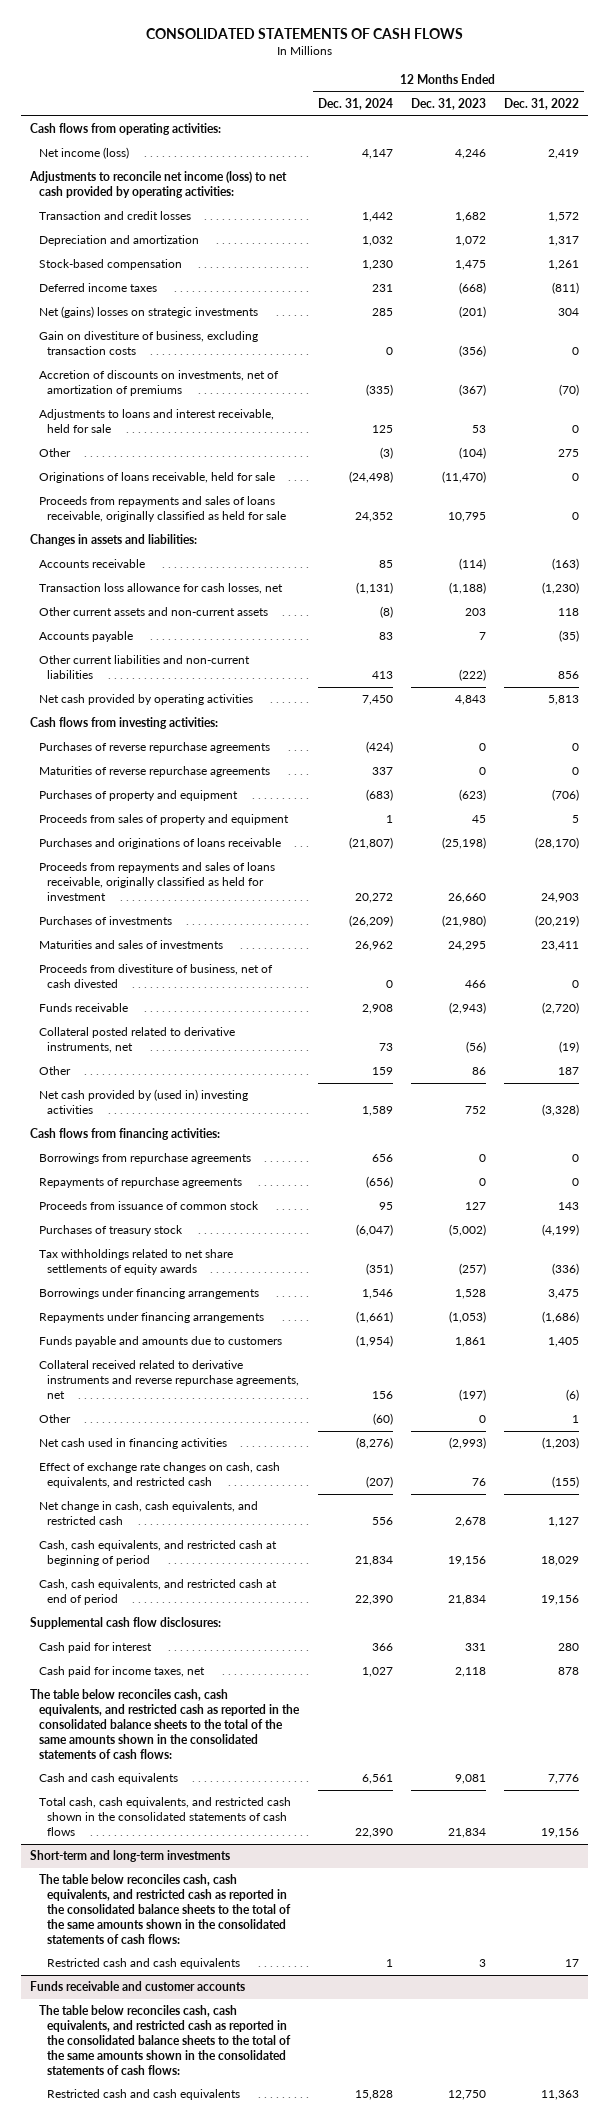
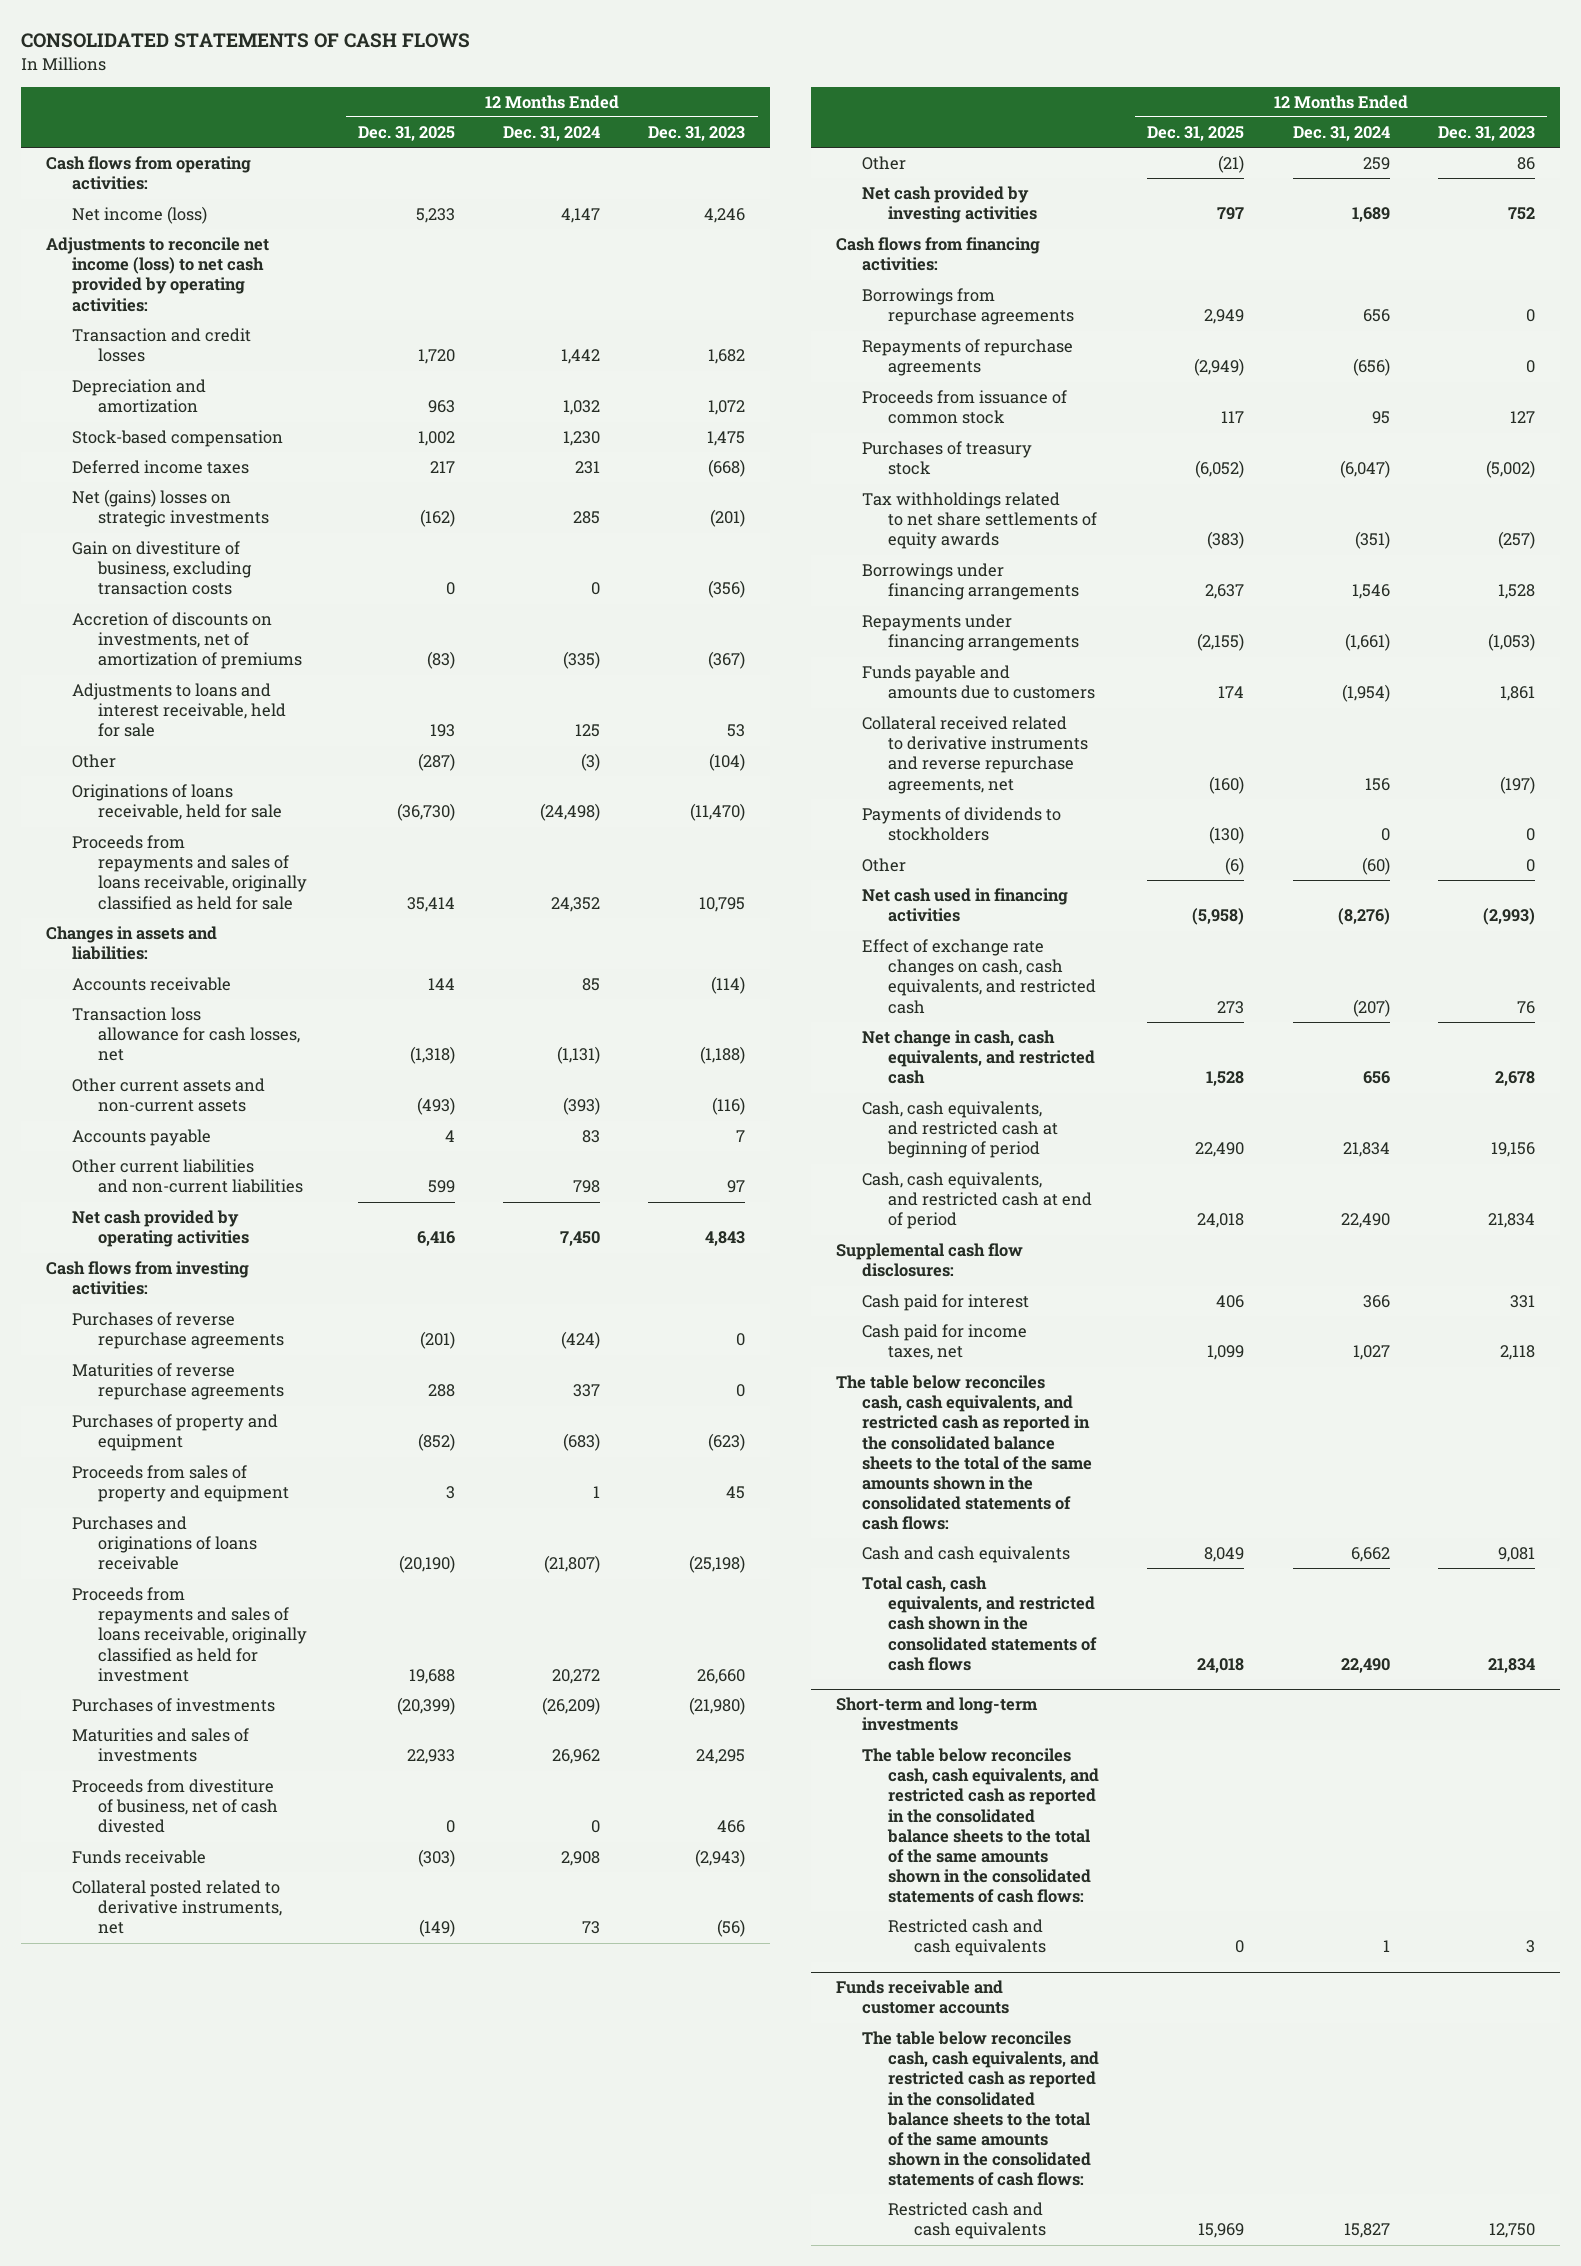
[504,97,580,110] Dec. 31, 2022 -> none
none -> [357,126,455,142] Dec. 31, 2025
[379,606,393,619] (8) -> [563,1097,601,1116] (393)
[464,608,486,617] 203 -> [712,1097,746,1116] (116)
[371,671,393,680] 413 -> [573,1180,601,1194] 798
[458,669,486,682] (222) -> [727,1180,746,1194] 97
[371,1067,393,1076] 159 -> [1362,157,1390,171] 259
[38,1089,248,1115] Net cash provided by (used in) investing activities -> [861,186,1038,224] Net cash provided by investing activities
[361,1106,393,1117] 1,589 -> [1351,207,1390,223] 1,689
none -> [861,807,1061,842] Payments of dividends to stockholders
[371,1517,393,1526] 556 -> [1362,1071,1390,1085] 656
[354,1595,393,1606] 22,390 -> [1340,1213,1390,1229] 22,490
[361,1774,393,1785] 6,561 -> [1350,1547,1390,1563] 6,662
[354,1828,393,1839] 22,390 -> [1340,1657,1390,1673] 22,490
[354,2090,393,2101] 15,828 -> [1343,2223,1390,2239] 15,827

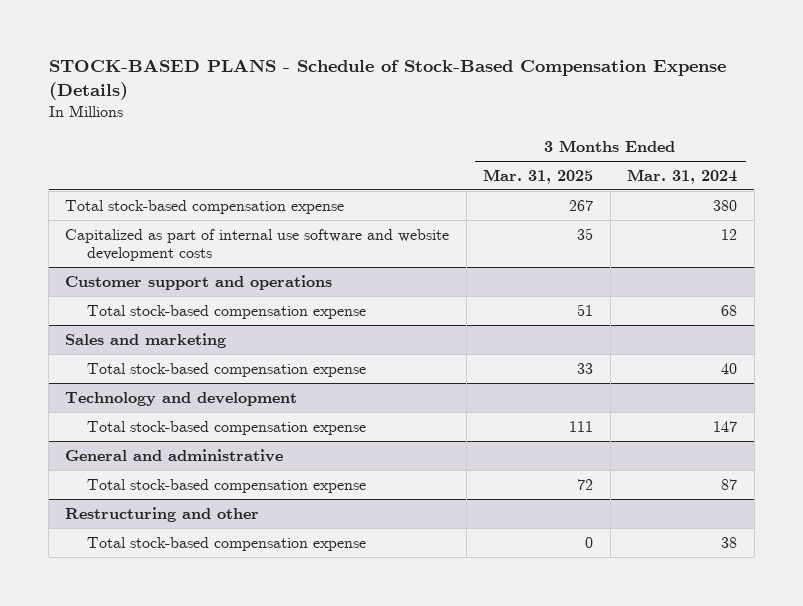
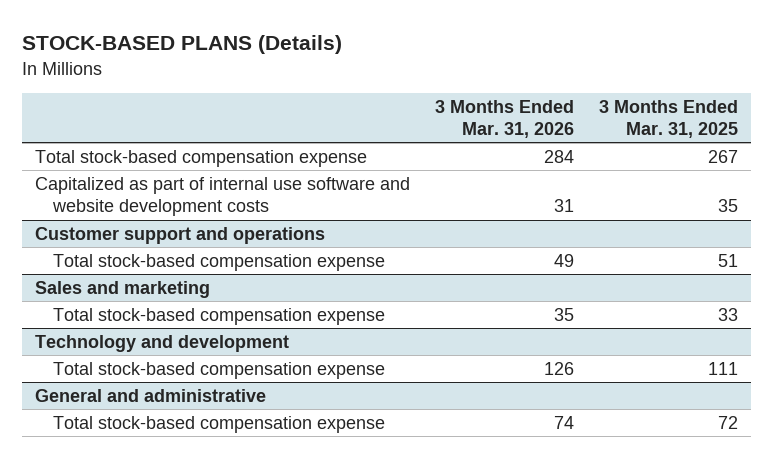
[48,59,726,101] STOCK-BASED PLANS - Schedule of Stock-Based Compensation Expense (Details) -> [21,35,342,55] STOCK-BASED PLANS (Details)
[627,168,738,184] Mar. 31, 2024 -> none
none -> [434,99,574,138] 3 Months Ended Mar. 31, 2026
[65,506,260,522] Restructuring and other -> none
[86,536,366,551] Total stock-based compensation expense -> none

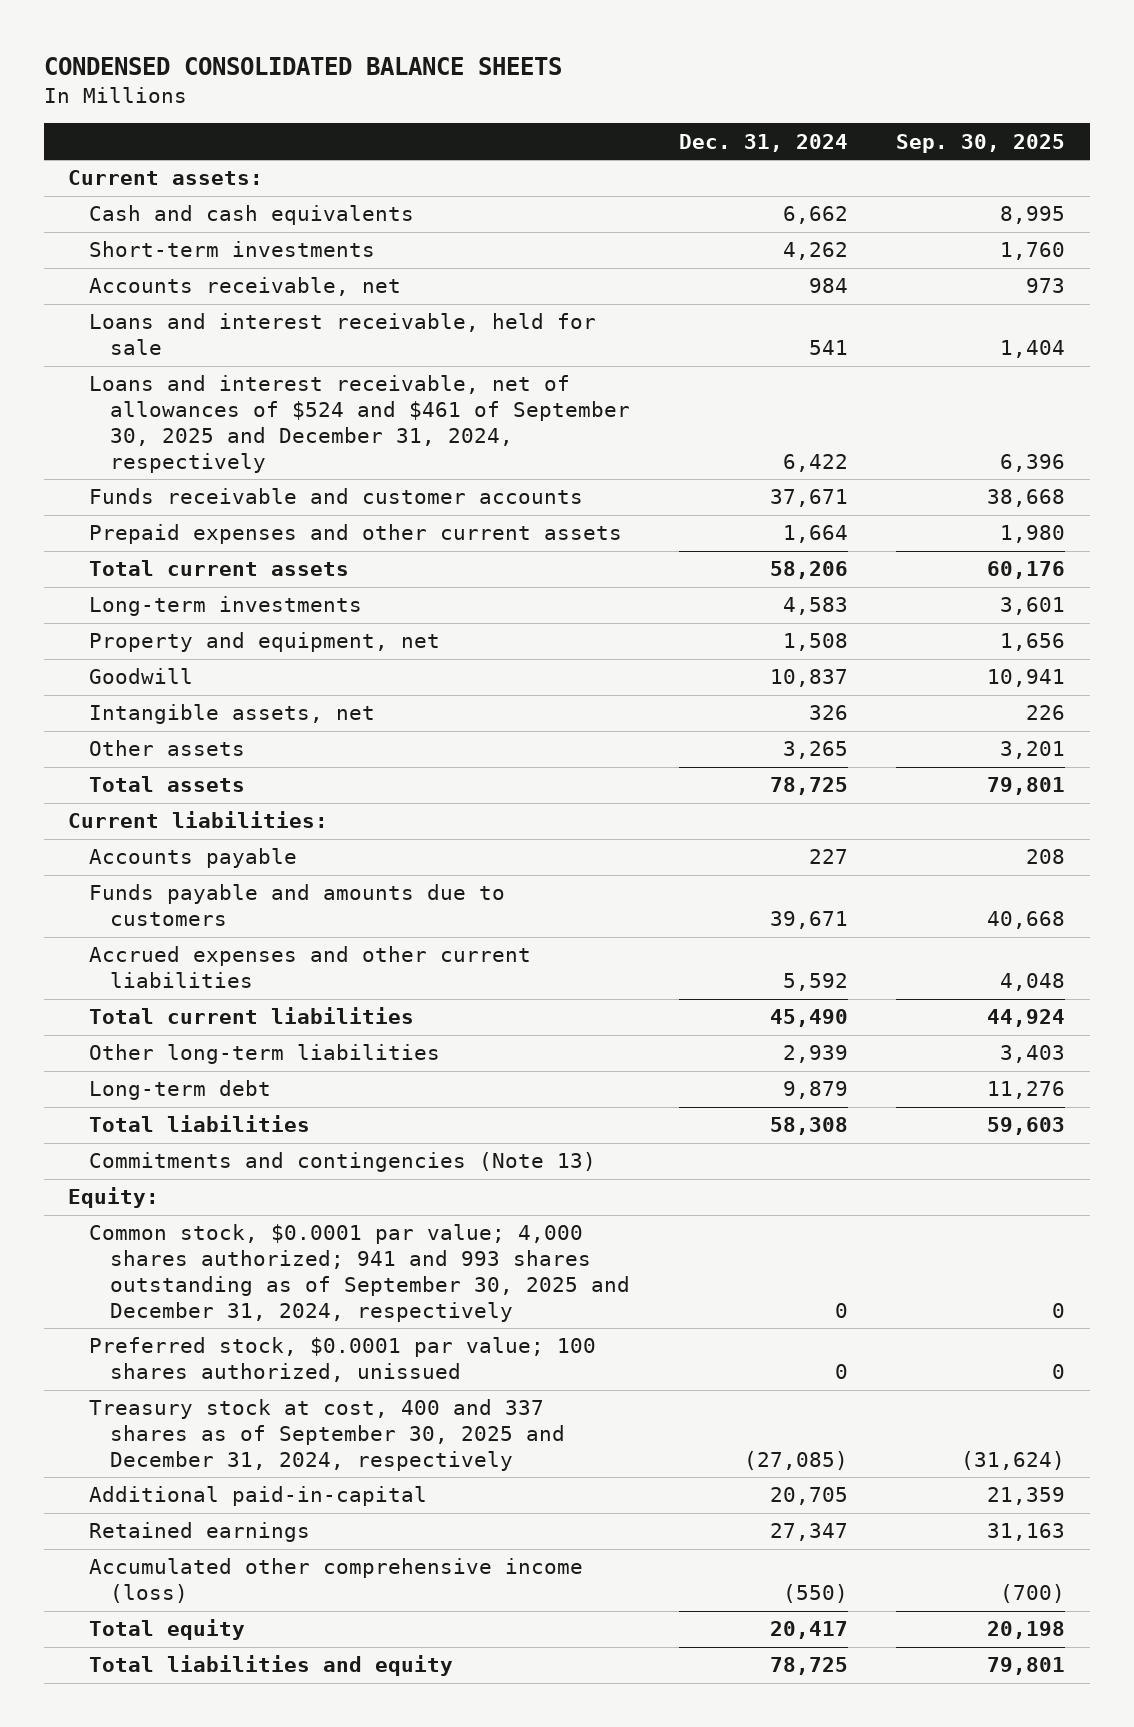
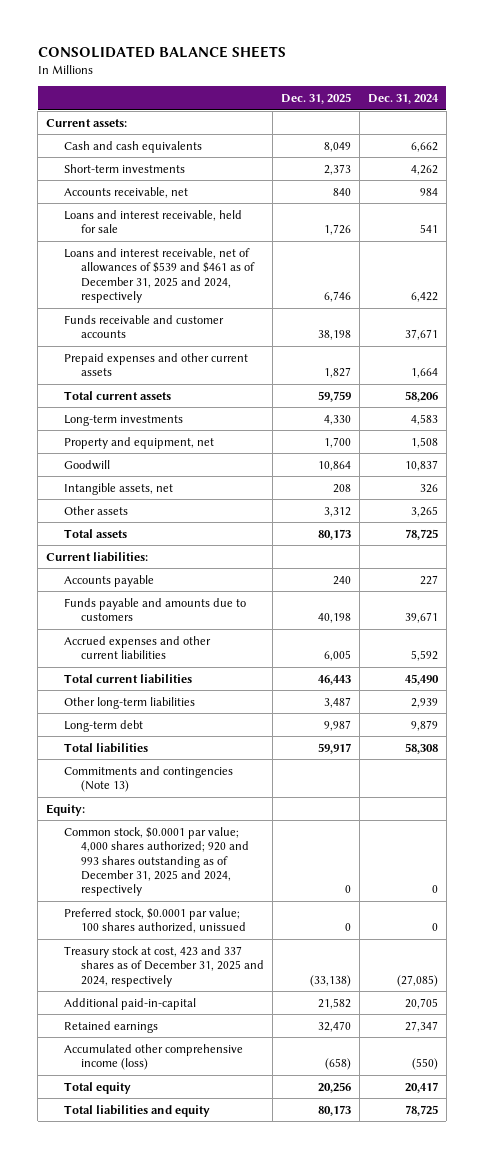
[43,57,562,76] CONDENSED CONSOLIDATED BALANCE SHEETS -> [37,46,286,59] CONSOLIDATED BALANCE SHEETS
[896,133,1066,153] Sep. 30, 2025 -> none
none -> [281,93,352,105] Dec. 31, 2025
[89,375,630,473] Loans and interest receivable, net of allowances of $524 and $461 of September 30, 2025 and December 31, 2024, respectively -> [63,247,256,303] Loans and interest receivable, net of allowances of $539 and $461 as of December 31, 2025 and 2024, respectively
[89,1224,630,1322] Common stock, $0.0001 par value; 4,000 shares authorized; 941 and 993 shares outstanding as of September 30, 2025 and December 31, 2024, respectively -> [63,826,250,897] Common stock, $0.0001 par value; 4,000 shares authorized; 920 and 993 shares outstanding as of December 31, 2025 and 2024, respectively
[89,1399,565,1471] Treasury stock at cost, 400 and 337 shares as of September 30, 2025 and December 31, 2024, respectively -> [63,945,265,987] Treasury stock at cost, 423 and 337 shares as of December 31, 2025 and 2024, respectively

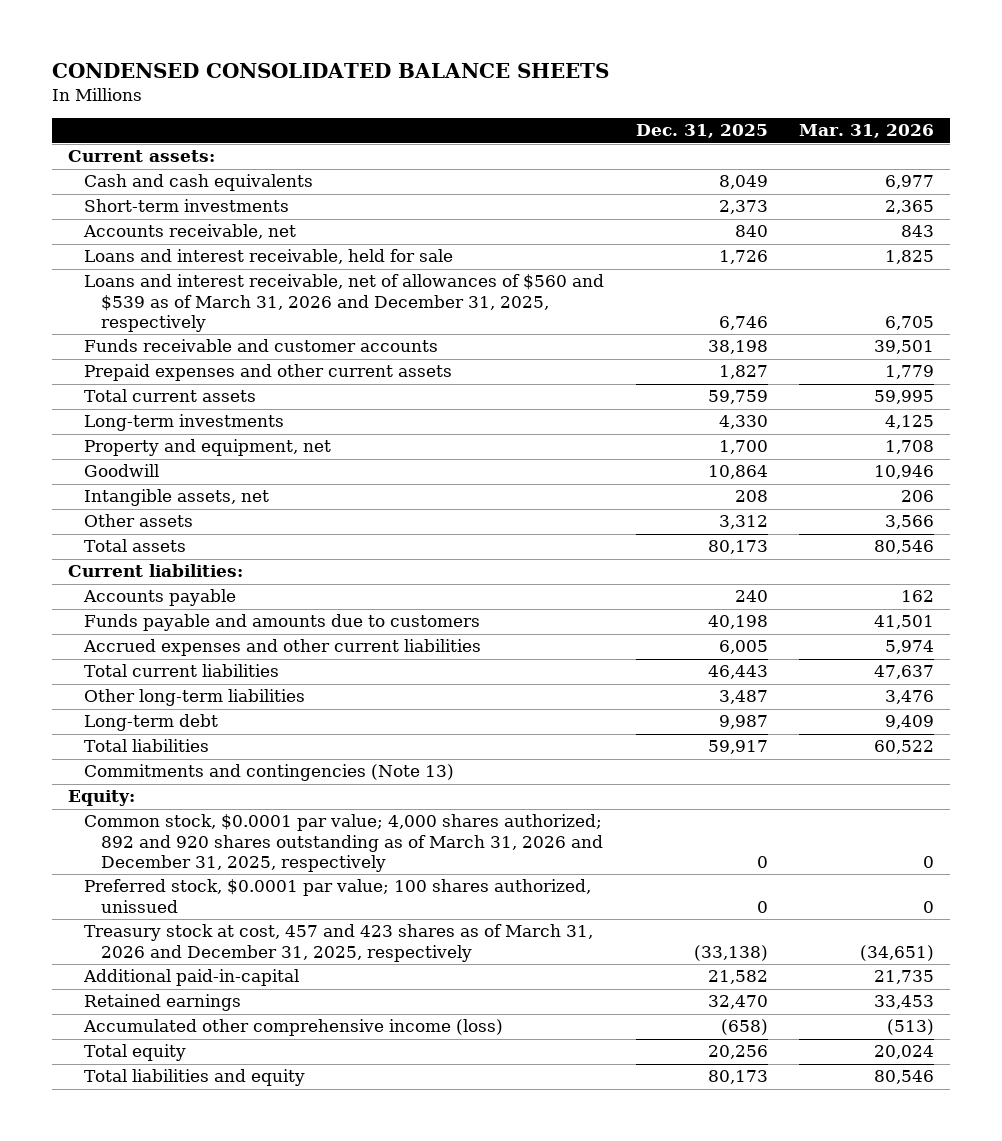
[37,46,286,59] CONSOLIDATED BALANCE SHEETS -> [52,63,610,79] CONDENSED CONSOLIDATED BALANCE SHEETS
[367,94,439,105] Dec. 31, 2024 -> none
none -> [799,124,935,139] Mar. 31, 2026
[63,247,256,303] Loans and interest receivable, net of allowances of $539 and $461 as of December 31, 2025 and 2024, respectively -> [84,274,605,333] Loans and interest receivable, net of allowances of $560 and $539 as of March 31, 2026 and December 31, 2025, respectively
[63,826,250,897] Common stock, $0.0001 par value; 4,000 shares authorized; 920 and 993 shares outstanding as of December 31, 2025 and 2024, respectively -> [84,814,603,873] Common stock, $0.0001 par value; 4,000 shares authorized; 892 and 920 shares outstanding as of March 31, 2026 and December 31, 2025, respectively
[63,945,265,987] Treasury stock at cost, 423 and 337 shares as of December 31, 2025 and 2024, respectively -> [84,924,594,962] Treasury stock at cost, 457 and 423 shares as of March 31, 2026 and December 31, 2025, respectively

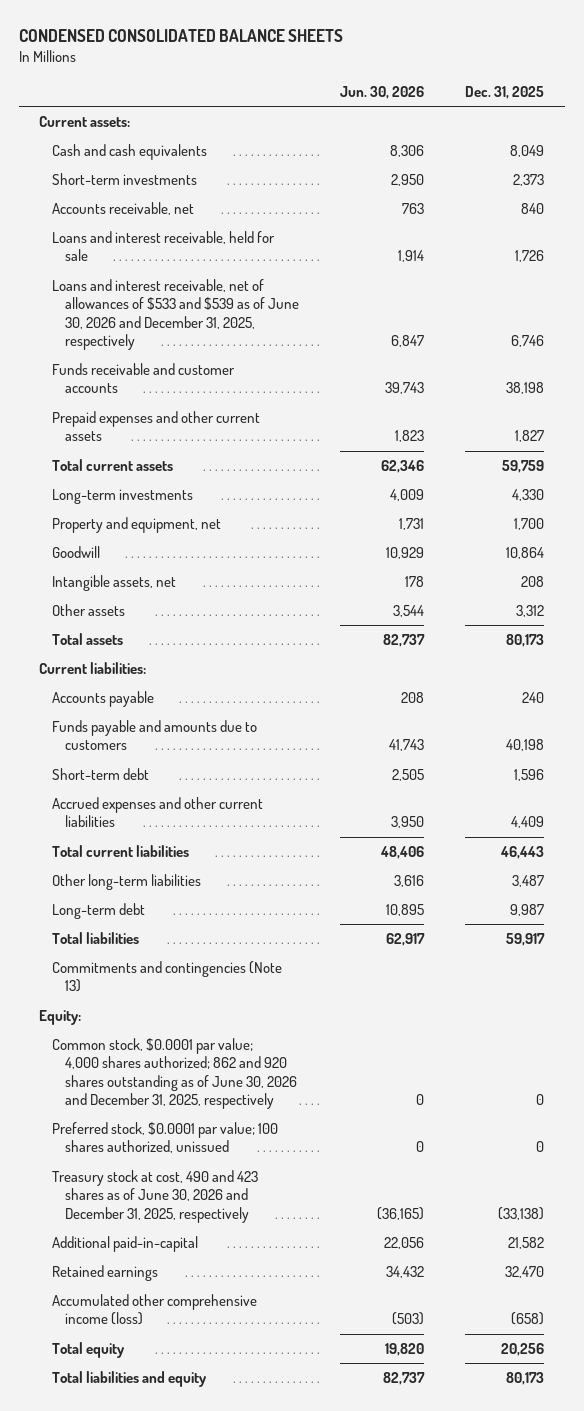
[799,124,935,139] Mar. 31, 2026 -> none
none -> [340,86,425,100] Jun. 30, 2026
[84,274,605,333] Loans and interest receivable, net of allowances of $560 and $539 as of March 31, 2026 and December 31, 2025, respectively -> [52,279,300,350] Loans and interest receivable, net of allowances of $533 and $539 as of June 30, 2026 and December 31, 2025, respectively
none -> [52,768,150,781] Short-term debt
[718,640,768,655] 6,005 -> [511,816,545,829] 4,409
[84,814,603,873] Common stock, $0.0001 par value; 4,000 shares authorized; 892 and 920 shares outstanding as of March 31, 2026 and December 31, 2025, respectively -> [52,1038,298,1109] Common stock, $0.0001 par value; 4,000 shares authorized; 862 and 920 shares outstanding as of June 30, 2026 and December 31, 2025, respectively
[84,924,594,962] Treasury stock at cost, 457 and 423 shares as of March 31, 2026 and December 31, 2025, respectively -> [52,1170,259,1223] Treasury stock at cost, 490 and 423 shares as of June 30, 2026 and December 31, 2025, respectively

